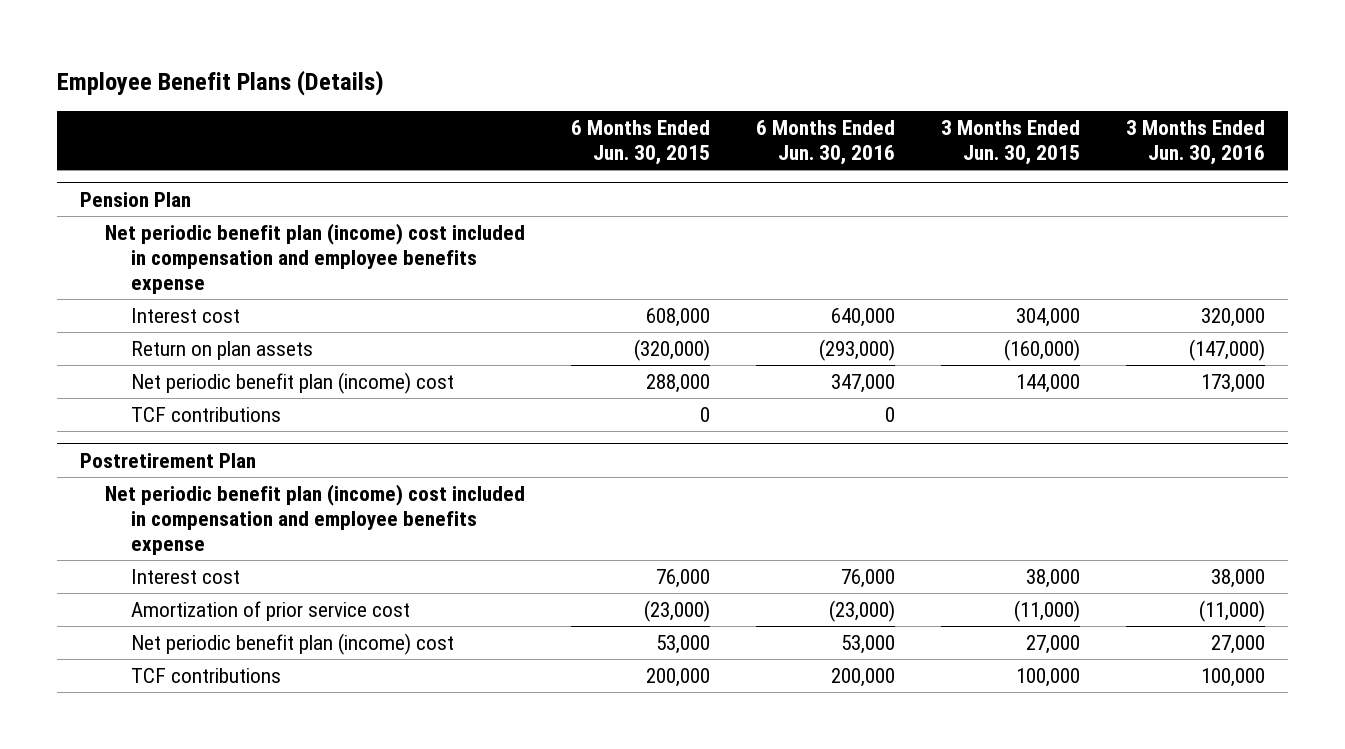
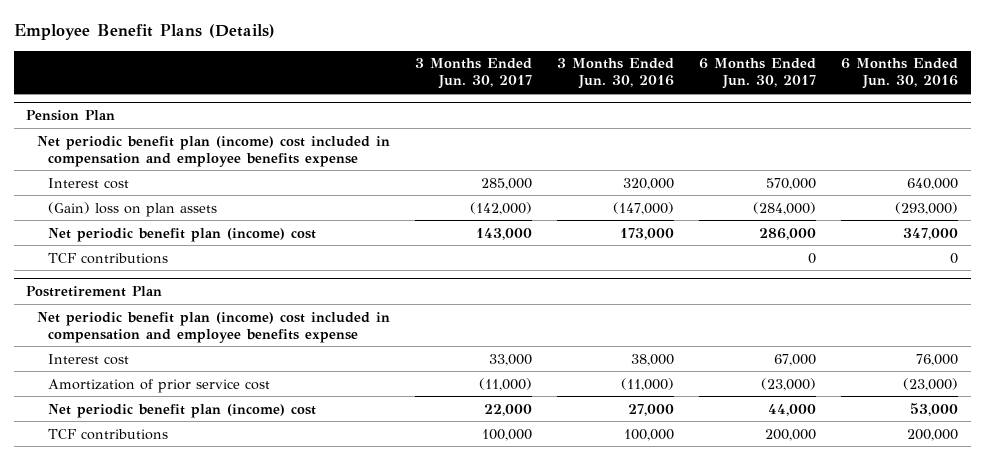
[571,119,711,166] 6 Months Ended Jun. 30, 2015 -> none
[940,119,1080,166] 3 Months Ended Jun. 30, 2015 -> none
none -> [415,58,533,90] 3 Months Ended Jun. 30, 2017
none -> [699,58,817,90] 6 Months Ended Jun. 30, 2017
[130,341,313,361] Return on plan assets -> [47,201,217,217] (Gain) loss on plan assets

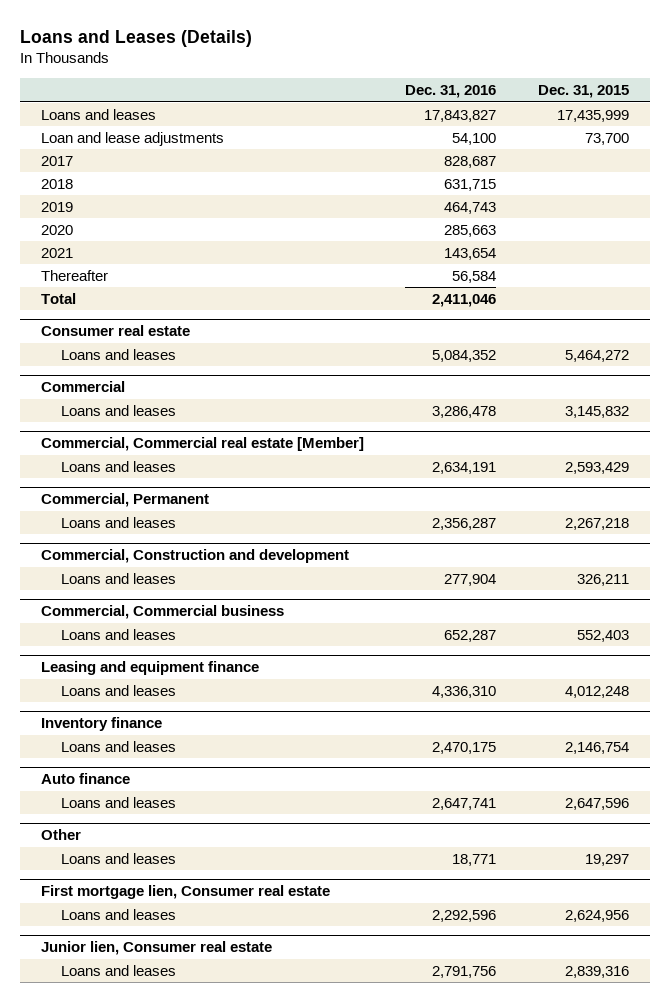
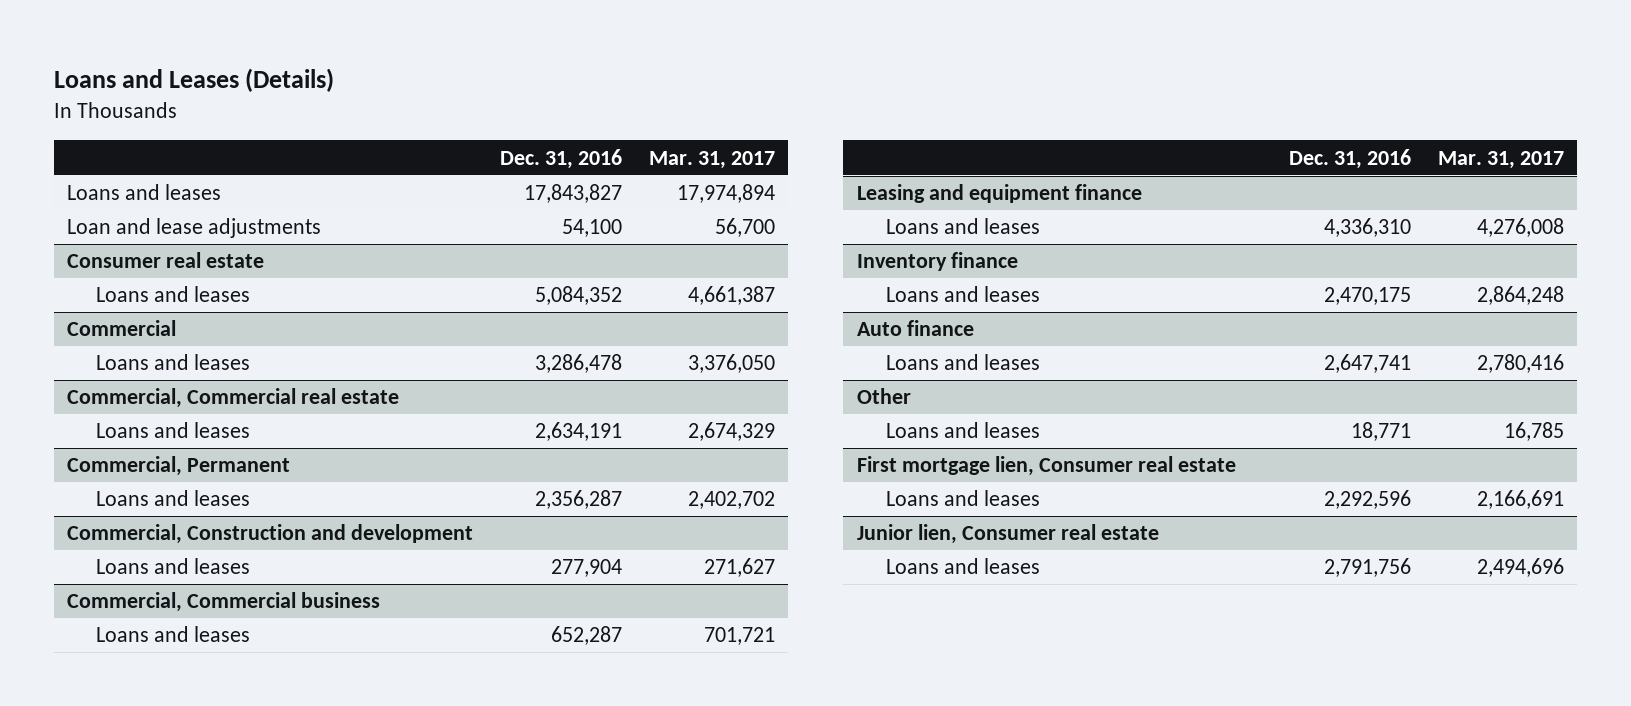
[537,85,629,99] Dec. 31, 2015 -> none
none -> [648,150,775,169] Mar. 31, 2017
[40,155,73,166] 2017 -> none
[40,178,73,189] 2018 -> none
[40,201,73,212] 2019 -> none
[40,224,73,235] 2020 -> none
[40,247,73,258] 2021 -> none
[40,269,108,281] Thereafter -> none
[40,292,76,304] Total -> none
[40,437,364,452] Commercial, Commercial real estate [Member] -> [67,388,400,409] Commercial, Commercial real estate

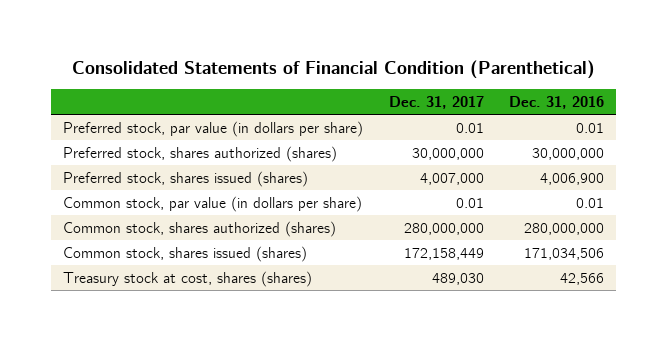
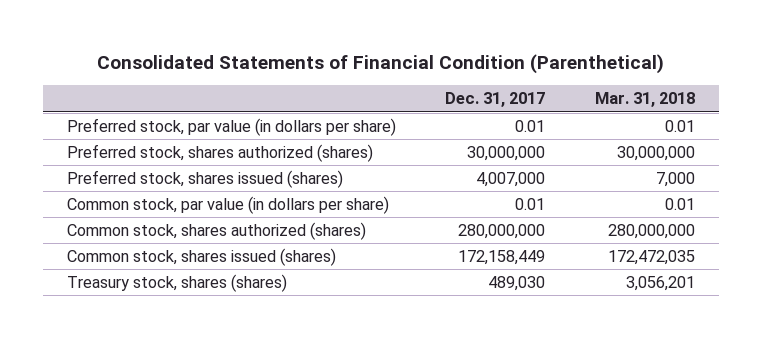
[508,95,604,109] Dec. 31, 2016 -> none
none -> [594,92,695,108] Mar. 31, 2018
[63,270,313,287] Treasury stock at cost, shares (shares) -> [67,274,288,293] Treasury stock, shares (shares)

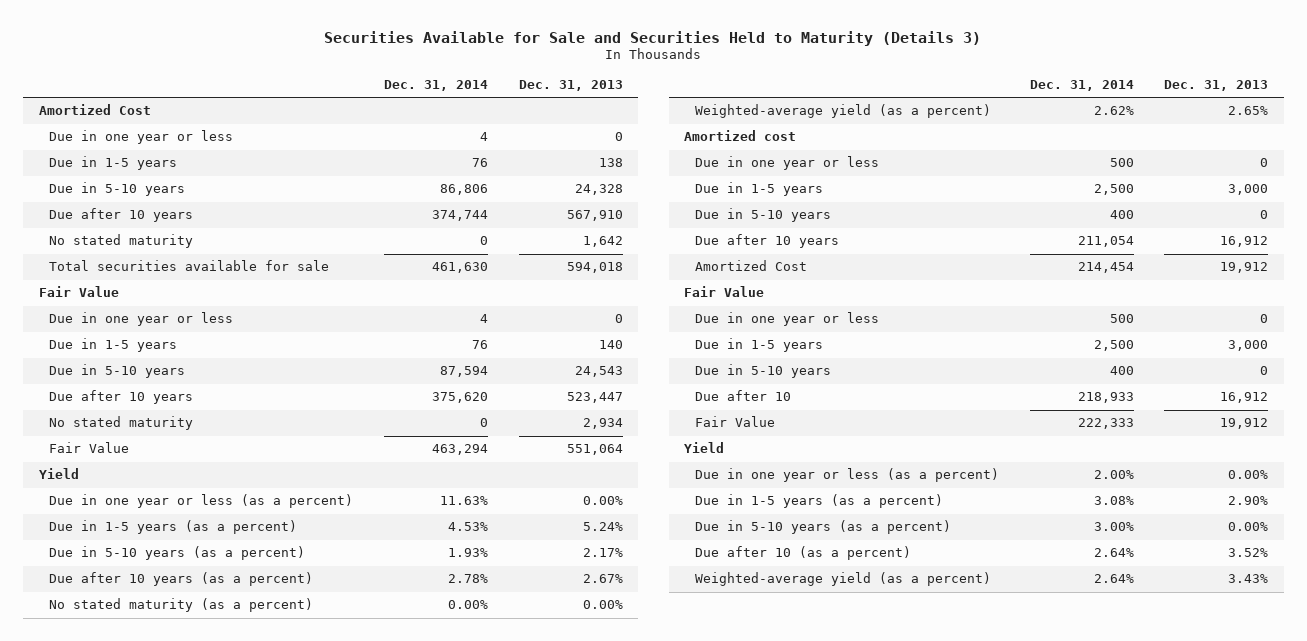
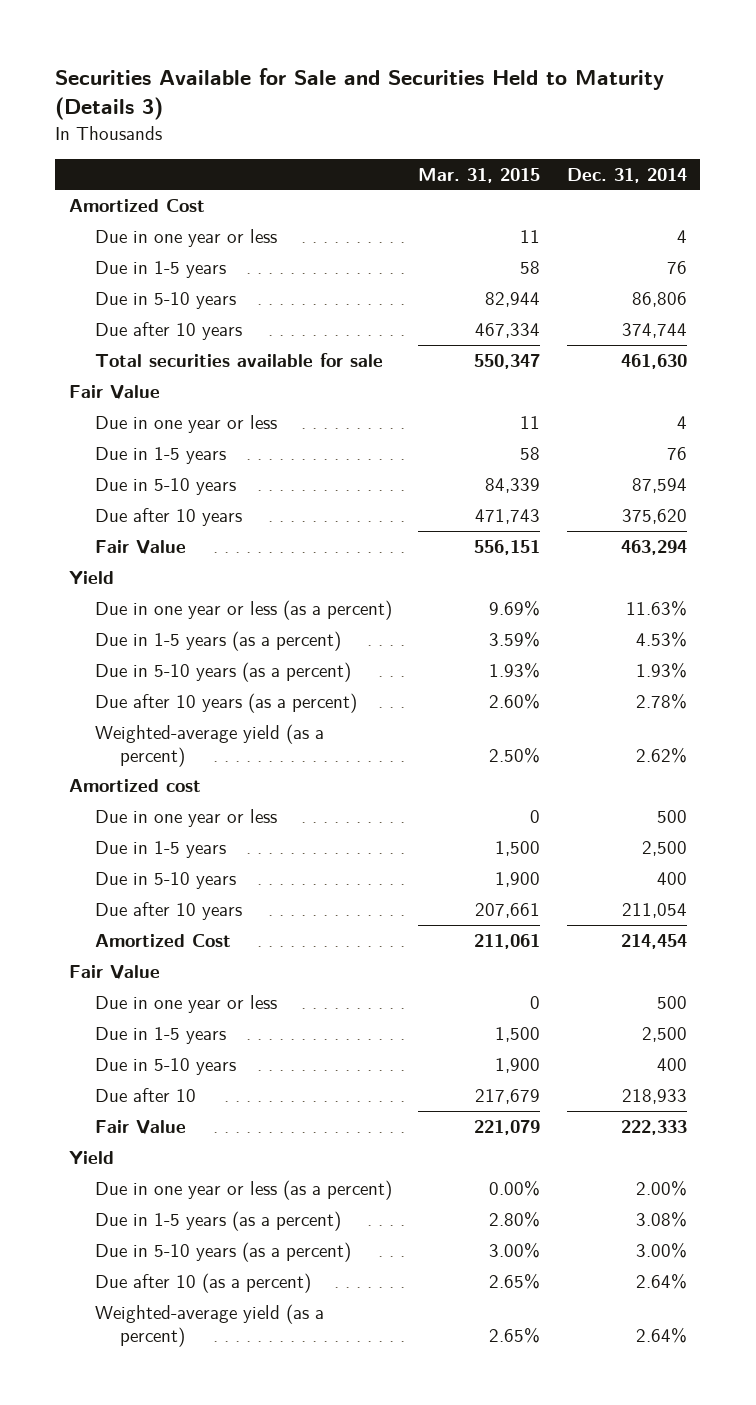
[518,80,623,92] Dec. 31, 2013 -> none
none -> [418,167,541,183] Mar. 31, 2015
[49,234,194,249] No stated maturity -> none
[49,416,194,431] No stated maturity -> none
[49,598,314,613] No stated maturity (as a percent) -> none

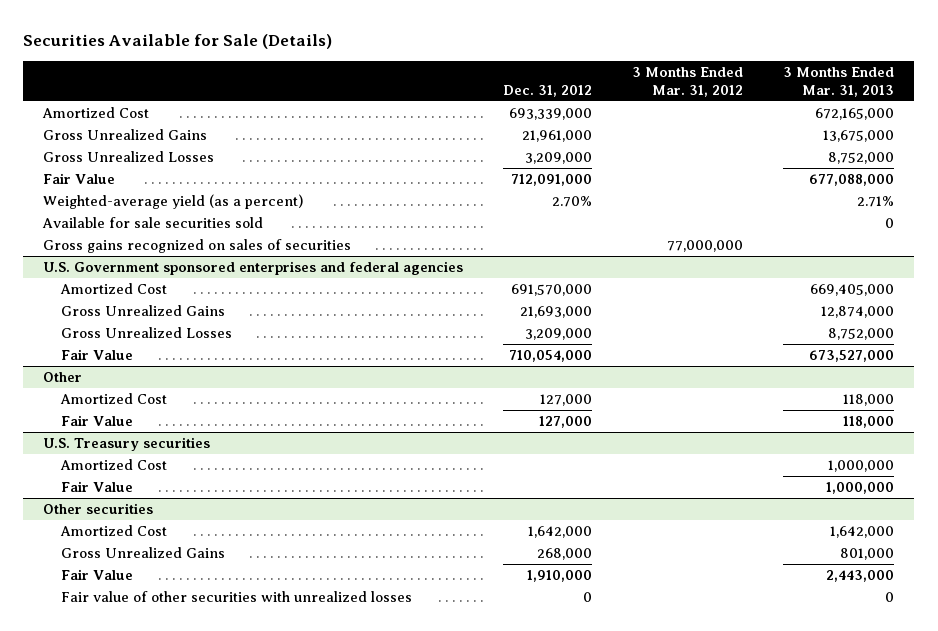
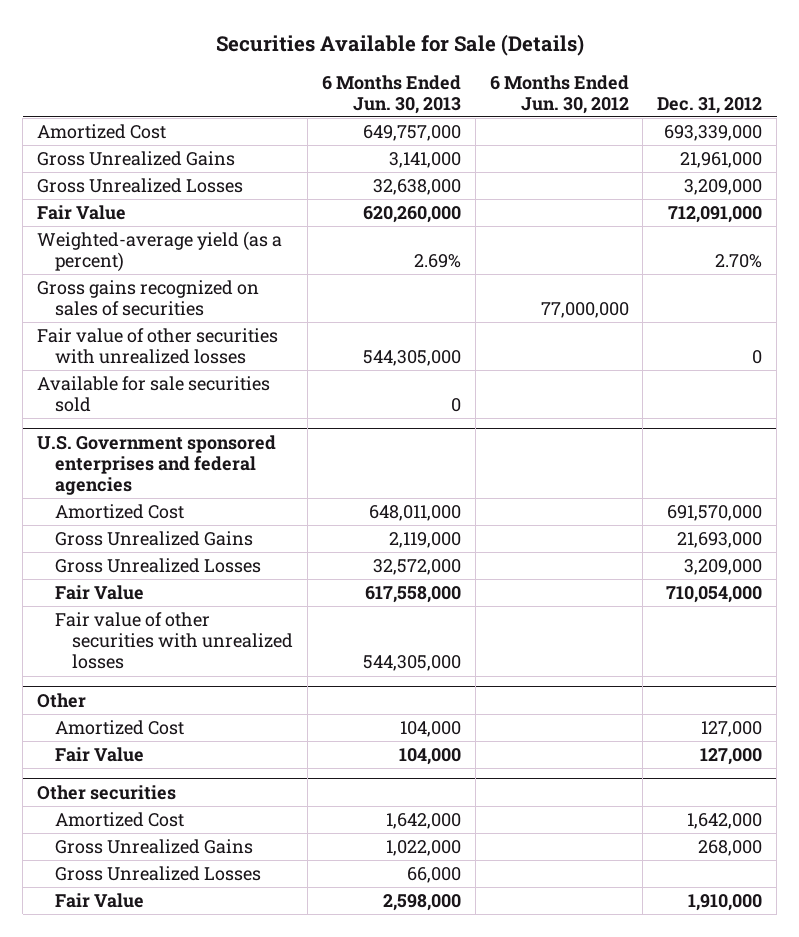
[632,66,744,97] 3 Months Ended Mar. 31, 2012 -> none
[783,66,895,97] 3 Months Ended Mar. 31, 2013 -> none
none -> [321,74,461,114] 6 Months Ended Jun. 30, 2013
none -> [489,74,629,114] 6 Months Ended Jun. 30, 2012
none -> [37,328,279,365] Fair value of other securities with unrealized losses
[42,216,264,228] Available for sale securities sold -> [37,376,271,413] Available for sale securities sold
none -> [54,612,294,670] Fair value of other securities with unrealized losses
[43,436,211,451] U.S. Treasury securities -> none
[59,458,167,470] Amortized Cost -> none
[60,480,133,492] Fair Value -> none
none -> [54,866,261,882] Gross Unrealized Losses
[60,590,412,602] Fair value of other securities with unrealized losses -> none

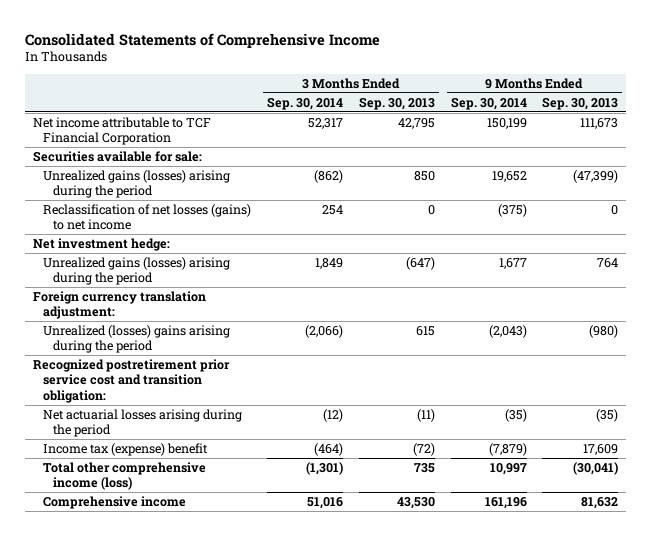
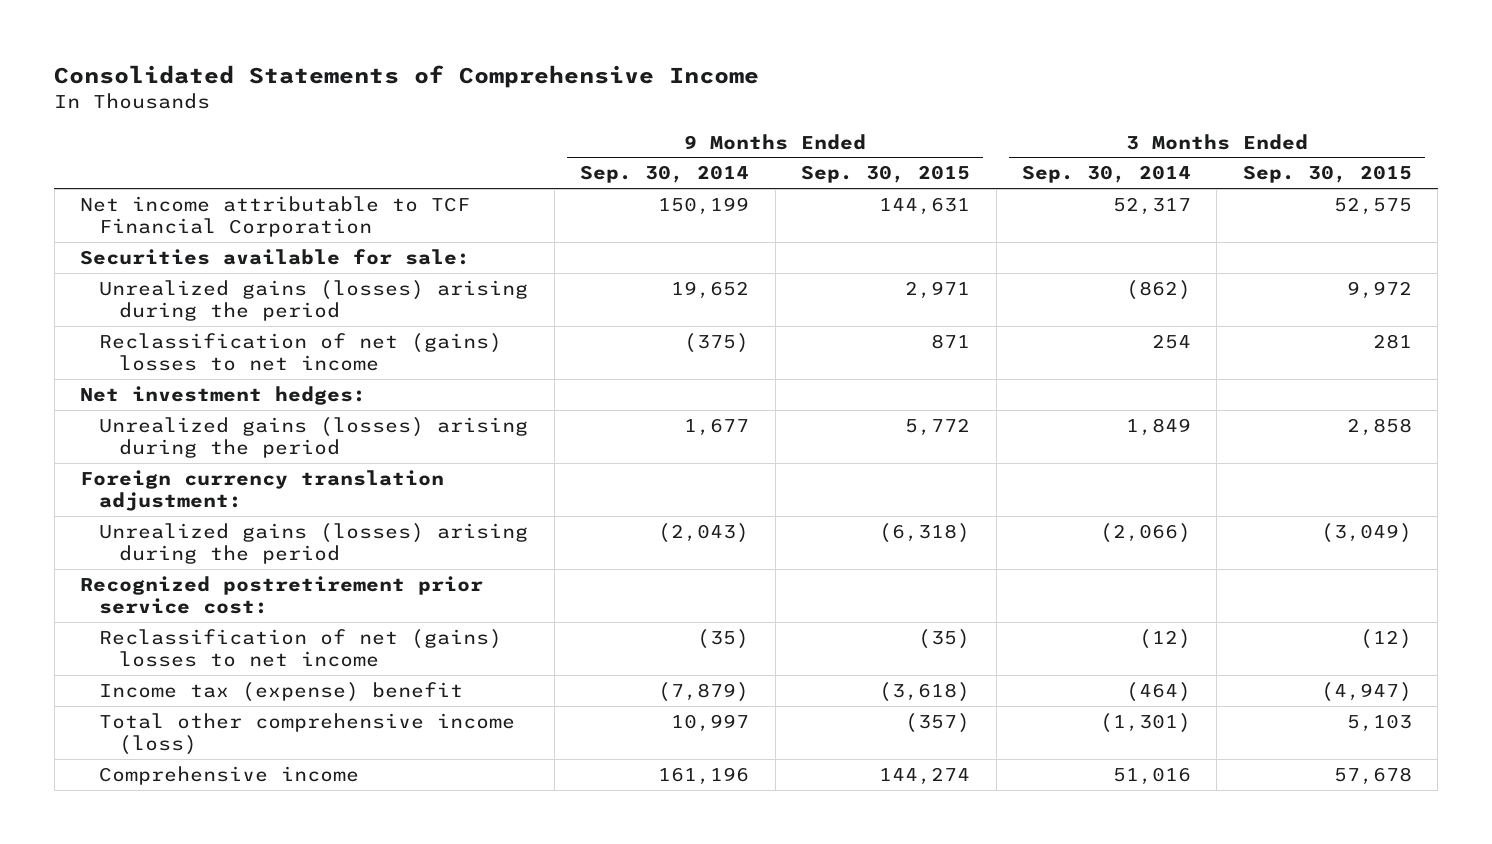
[358,96,435,110] Sep. 30, 2013 -> none
[542,96,619,110] Sep. 30, 2013 -> none
none -> [801,165,971,184] Sep. 30, 2015
none -> [1242,165,1412,184] Sep. 30, 2015
[42,203,251,231] Reclassification of net losses (gains) to net income -> [99,332,503,372] Reclassification of net (gains) losses to net income
[33,237,171,251] Net investment hedge: -> [80,385,367,405] Net investment hedges:
[42,324,230,354] Unrealized (losses) gains arising during the period -> [99,522,529,565] Unrealized gains (losses) arising during the period
[33,358,231,403] Recognized postretirement prior service cost and transition obligation: -> [80,575,484,615] Recognized postretirement prior service cost:
[42,408,242,438] Net actuarial losses arising during the period -> [99,628,503,668] Reclassification of net (gains) losses to net income

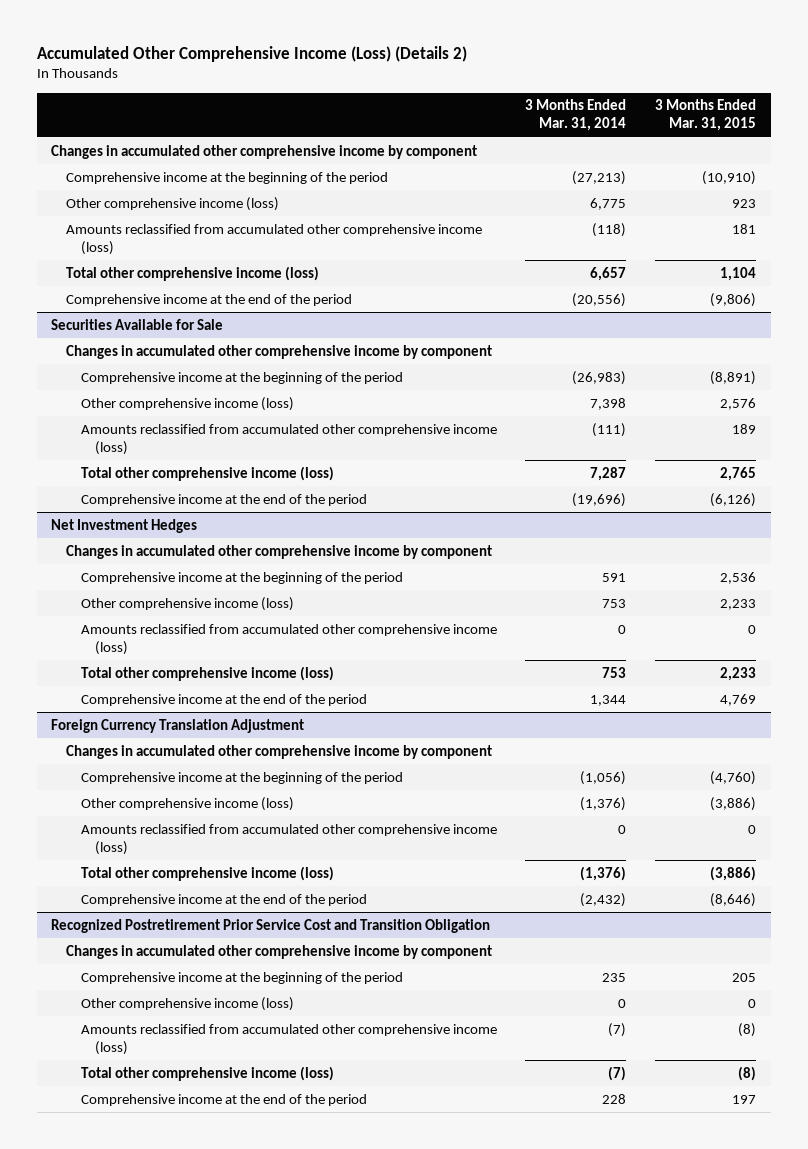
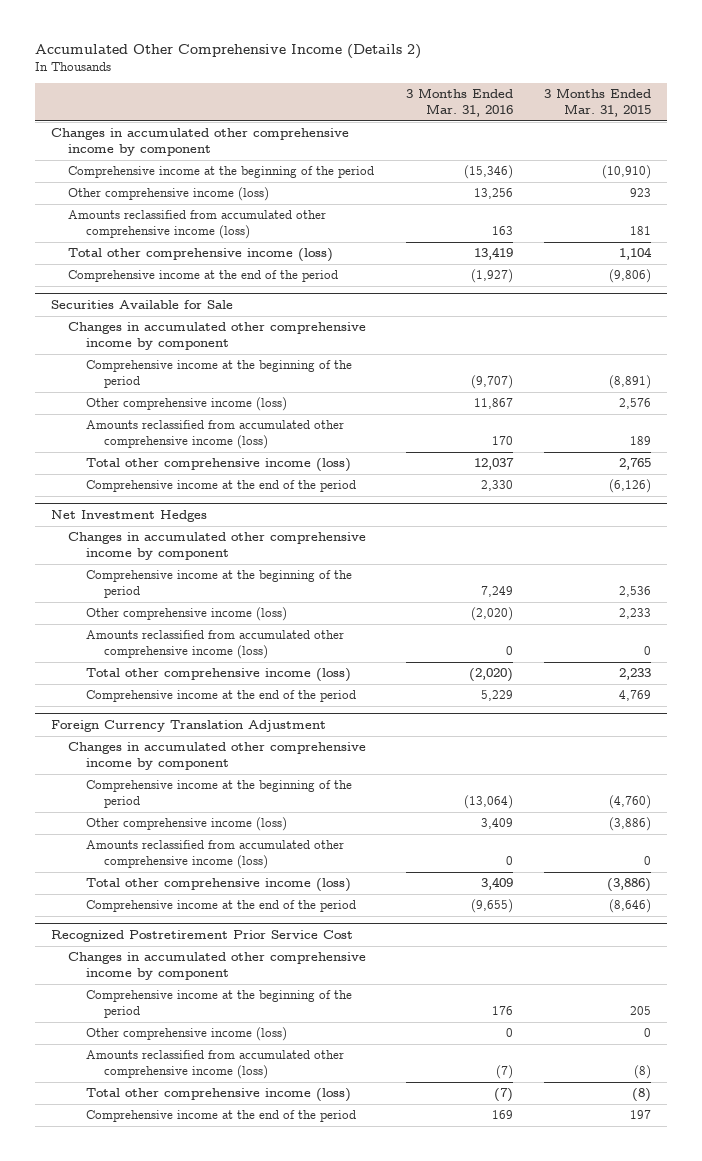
[36,45,467,62] Accumulated Other Comprehensive Income (Loss) (Details 2) -> [34,43,421,59] Accumulated Other Comprehensive Income (Details 2)
[525,99,627,132] 3 Months Ended Mar. 31, 2014 -> none
none -> [405,88,513,118] 3 Months Ended Mar. 31, 2016
[51,918,491,933] Recognized Postretirement Prior Service Cost and Transition Obligation -> [50,930,353,943] Recognized Postretirement Prior Service Cost

